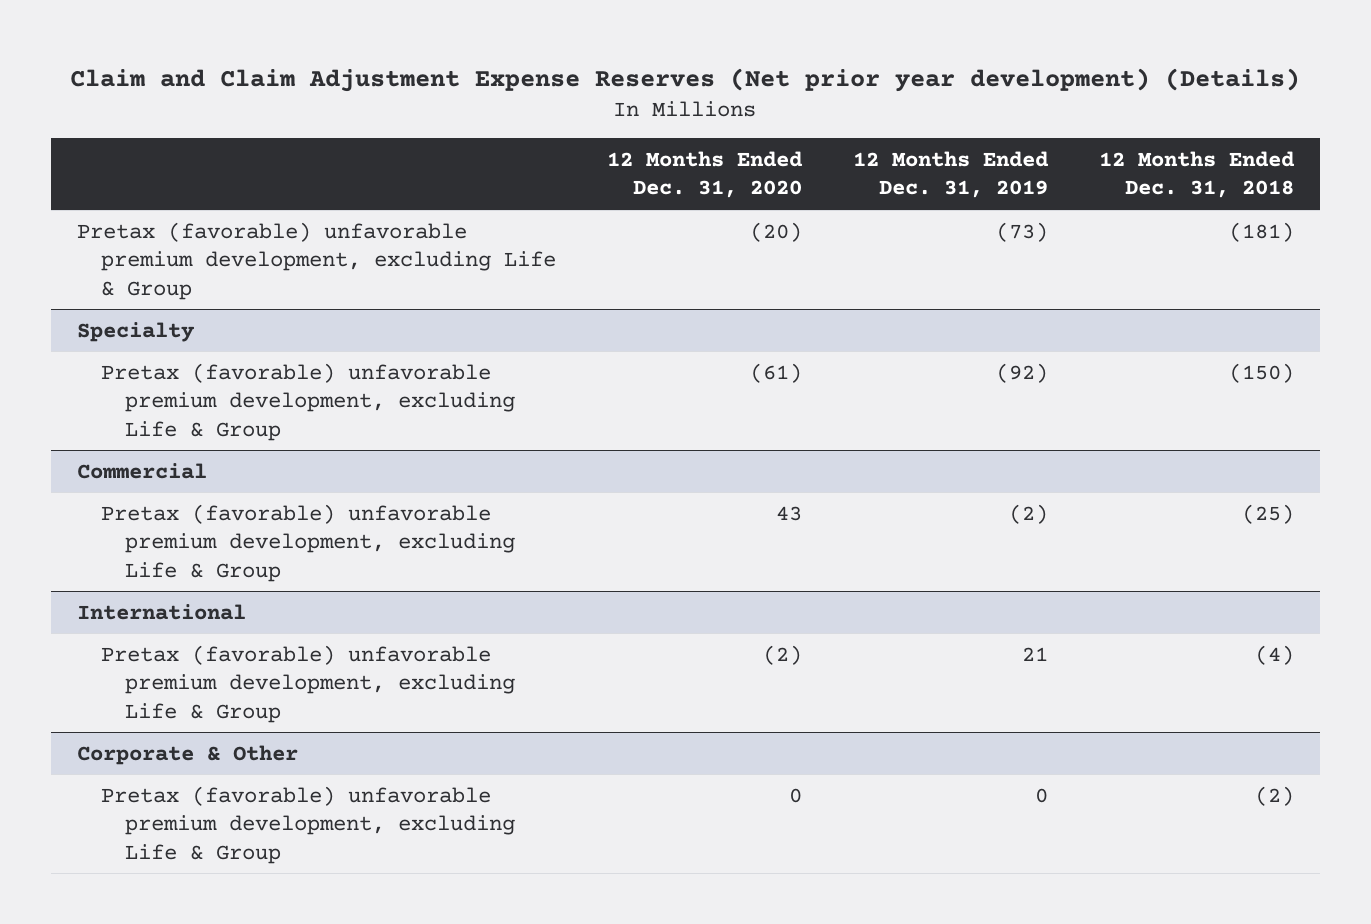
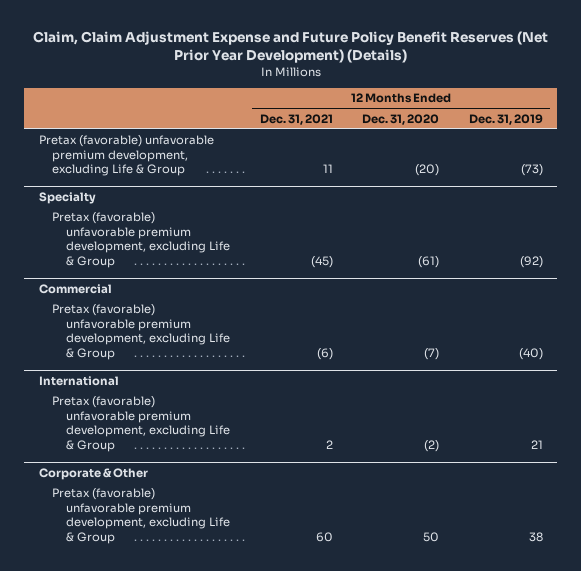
[70,67,1301,92] Claim and Claim Adjustment Expense Reserves (Net prior year development) (Details) -> [32,31,548,64] Claim, Claim Adjustment Expense and Future Policy Benefit Reserves (Net Prior Year Development) (Details)
[1099,150,1296,199] 12 Months Ended Dec. 31, 2018 -> none
none -> [259,113,333,125] Dec. 31, 2021
[775,505,802,521] 43 -> [424,347,440,360] (7)
[1009,503,1049,524] (2) -> [518,347,543,360] (40)
[788,787,802,803] 0 -> [423,531,440,542] 50
[1035,787,1049,803] 0 -> [528,531,543,542] 38

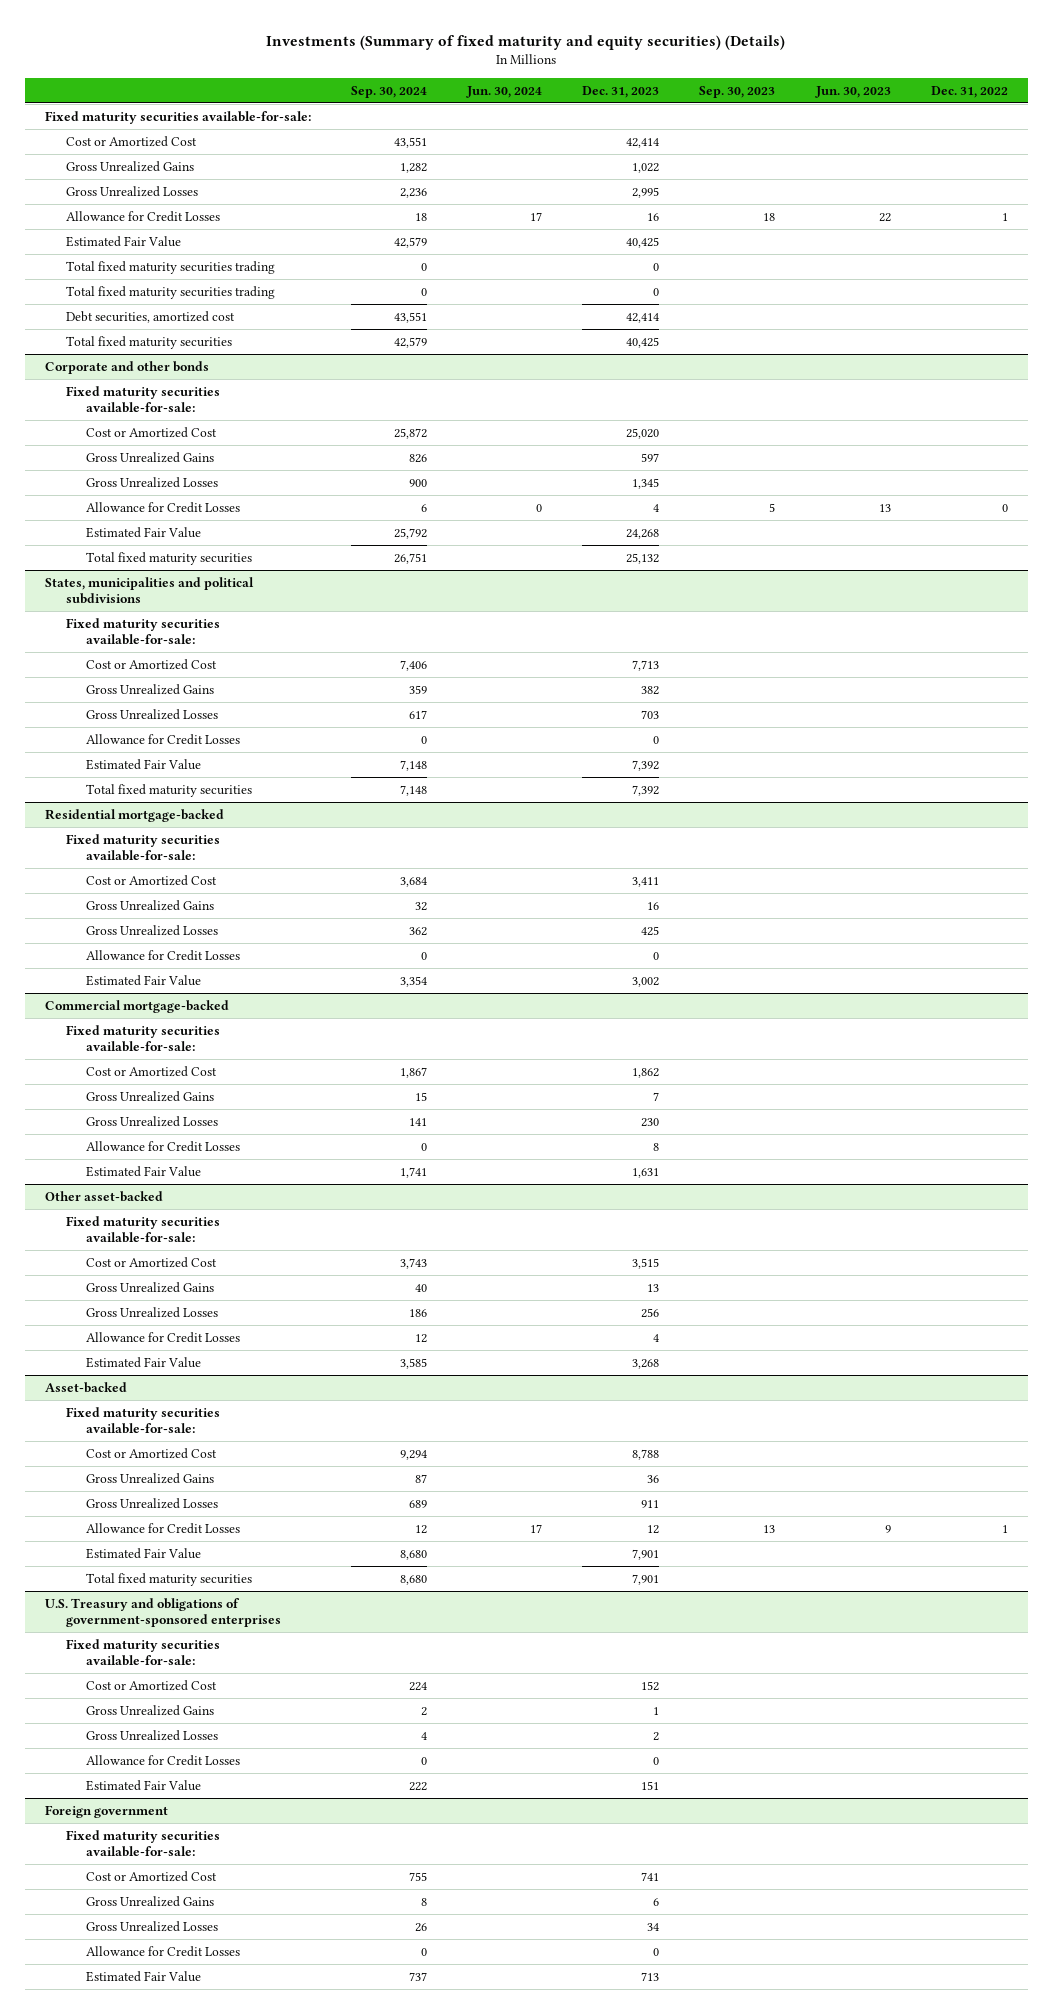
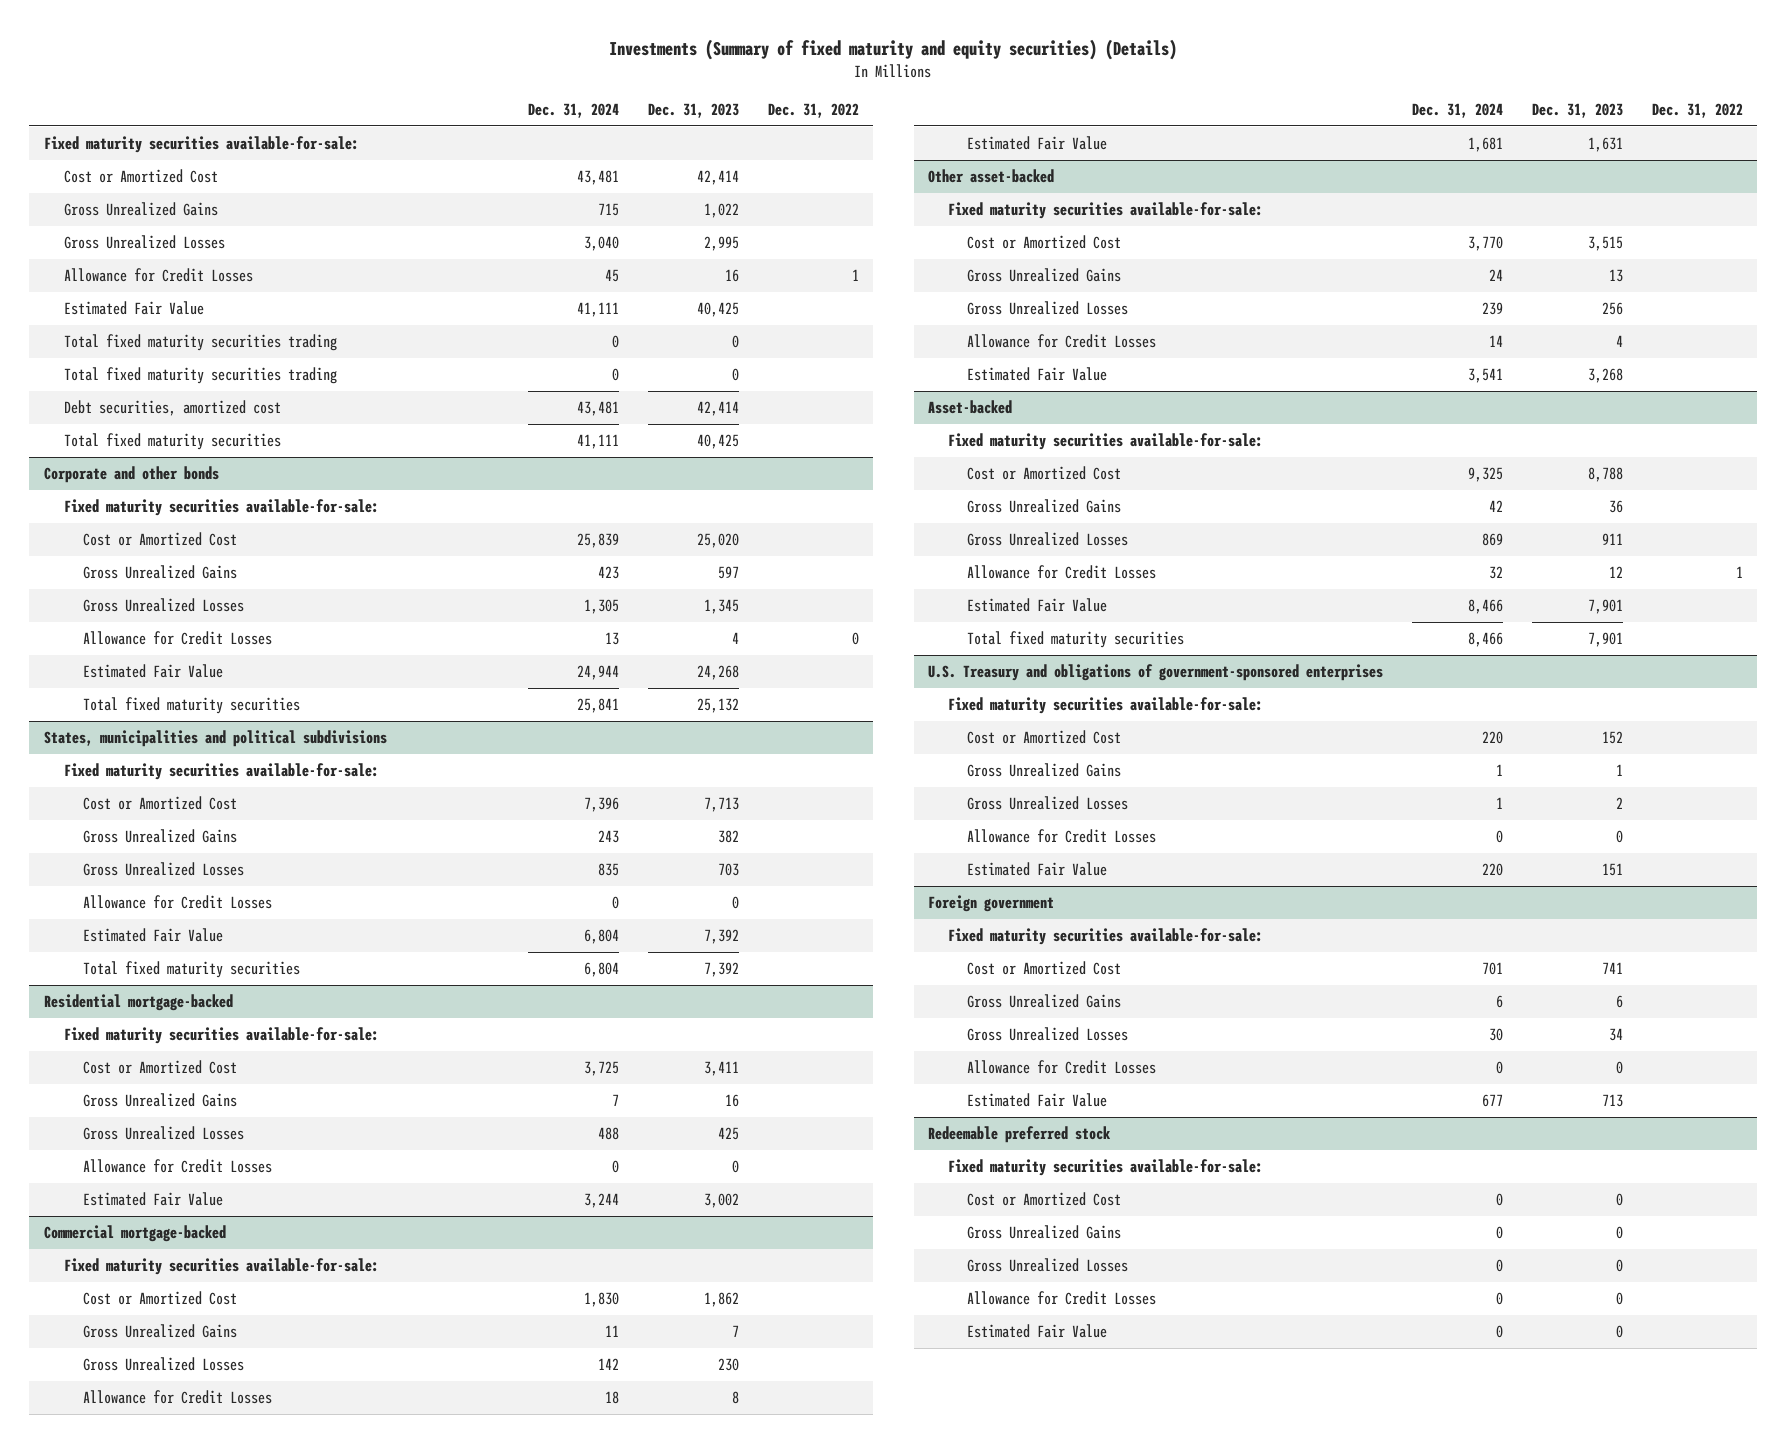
[351,85,428,98] Sep. 30, 2024 -> none
[466,85,543,98] Jun. 30, 2024 -> none
[699,85,776,98] Sep. 30, 2023 -> none
[814,85,891,98] Jun. 30, 2023 -> none
none -> [527,103,619,119] Dec. 31, 2024
none -> [928,1126,1112,1144] Redeemable preferred stock
none -> [947,1159,1263,1177] Fixed maturity securities available-for-sale:
none -> [967,1192,1122,1207] Cost or Amortized Cost
none -> [967,1225,1122,1240] Gross Unrealized Gains
none -> [967,1258,1129,1273] Gross Unrealized Losses
none -> [967,1291,1157,1306] Allowance for Credit Losses
none -> [967,1324,1108,1339] Estimated Fair Value

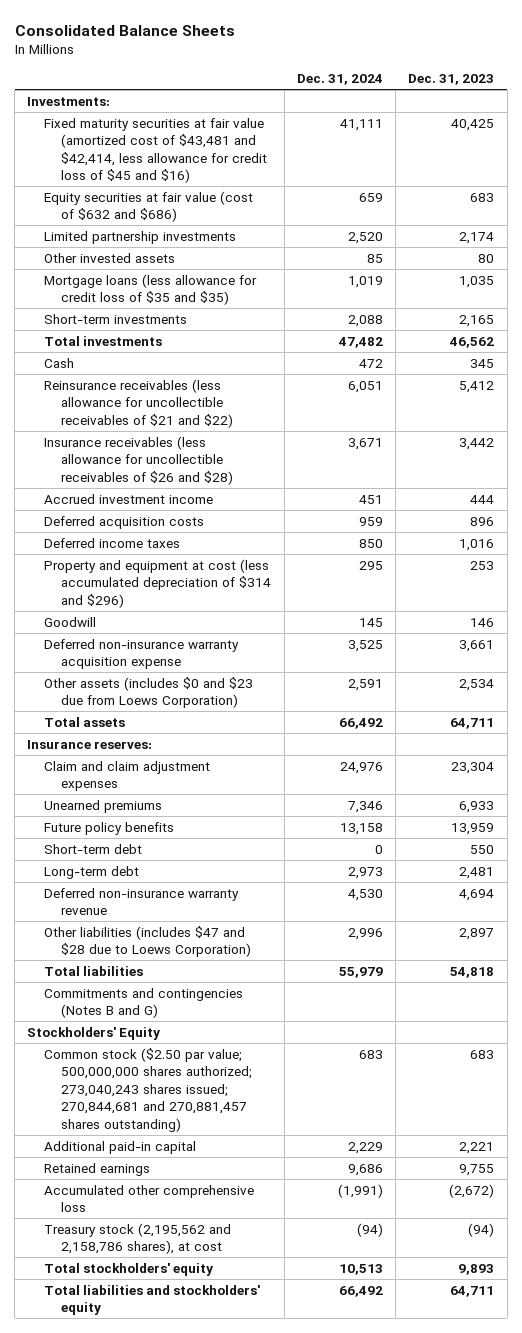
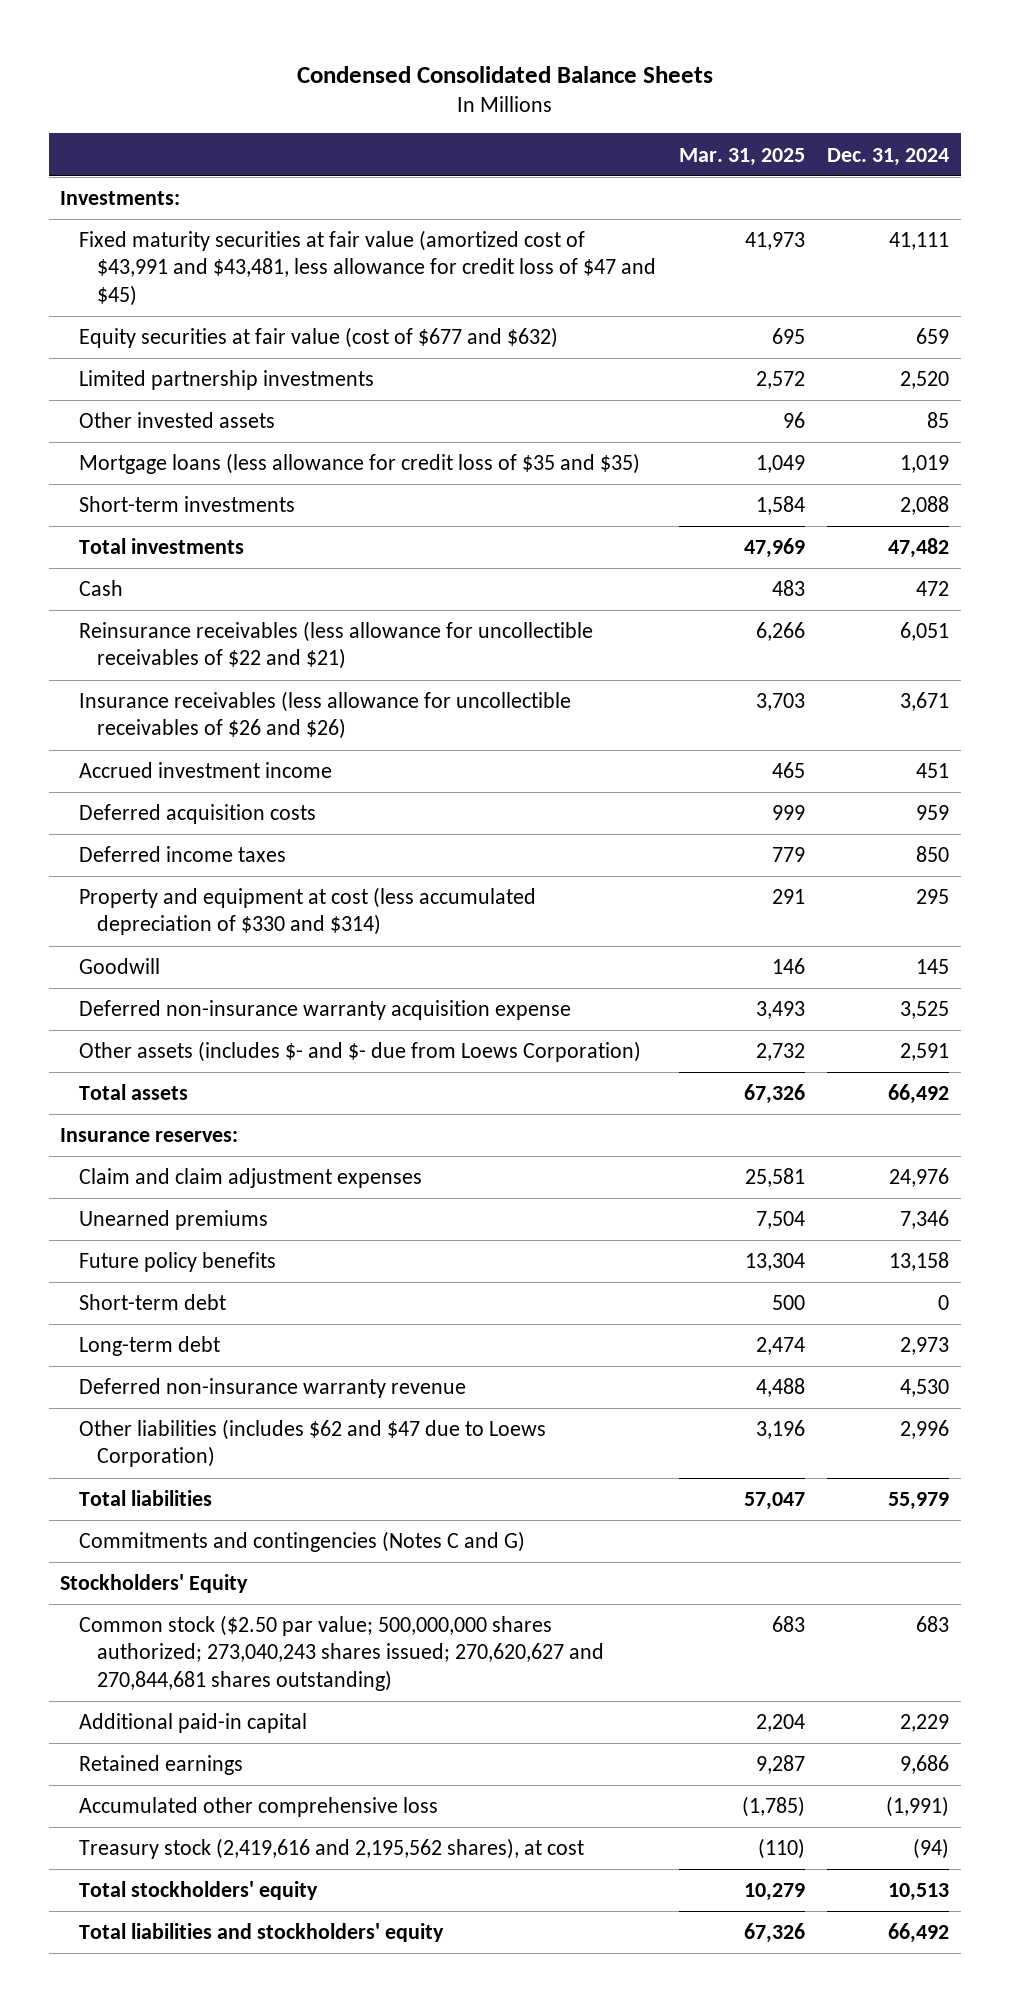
[14,24,235,36] Consolidated Balance Sheets -> [296,65,713,83] Condensed Consolidated Balance Sheets
[408,74,495,86] Dec. 31, 2023 -> none
none -> [678,147,805,166] Mar. 31, 2025
[44,117,268,184] Fixed maturity securities at fair value (amortized cost of $43,481 and $42,414, less allowance for credit loss of $45 and $16) -> [78,230,657,306] Fixed maturity securities at fair value (amortized cost of $43,991 and $43,481, less allowance for credit loss of $47 and $45)
[44,190,254,223] Equity securities at fair value (cost of $632 and $686) -> [78,327,558,349] Equity securities at fair value (cost of $677 and $632)
[44,378,234,428] Reinsurance receivables (less allowance for uncollectible receivables of $21 and $22) -> [78,621,593,670] Reinsurance receivables (less allowance for uncollectible receivables of $22 and $21)
[44,435,234,485] Insurance receivables (less allowance for uncollectible receivables of $26 and $28) -> [78,691,571,740] Insurance receivables (less allowance for uncollectible receivables of $26 and $26)
[44,558,272,608] Property and equipment at cost (less accumulated depreciation of $314 and $296) -> [78,887,536,936] Property and equipment at cost (less accumulated depreciation of $330 and $314)
[44,676,254,709] Other assets (includes $0 and $23 due from Loews Corporation) -> [78,1041,641,1063] Other assets (includes $- and $- due from Loews Corporation)
[44,925,252,958] Other liabilities (includes $47 and $28 due to Loews Corporation) -> [78,1419,546,1468] Other liabilities (includes $62 and $47 due to Loews Corporation)
[44,987,244,1019] Commitments and contingencies (Notes B and G) -> [78,1531,525,1553] Commitments and contingencies (Notes C and G)
[44,1047,253,1132] Common stock ($2.50 par value; 500,000,000 shares authorized; 273,040,243 shares issued; 270,844,681 and 270,881,457 shares outstanding) -> [78,1615,605,1691] Common stock ($2.50 par value; 500,000,000 shares authorized; 273,040,243 shares issued; 270,620,627 and 270,844,681 shares outstanding)
[44,1222,232,1255] Treasury stock (2,195,562 and 2,158,786 shares), at cost -> [78,1838,584,1860] Treasury stock (2,419,616 and 2,195,562 shares), at cost

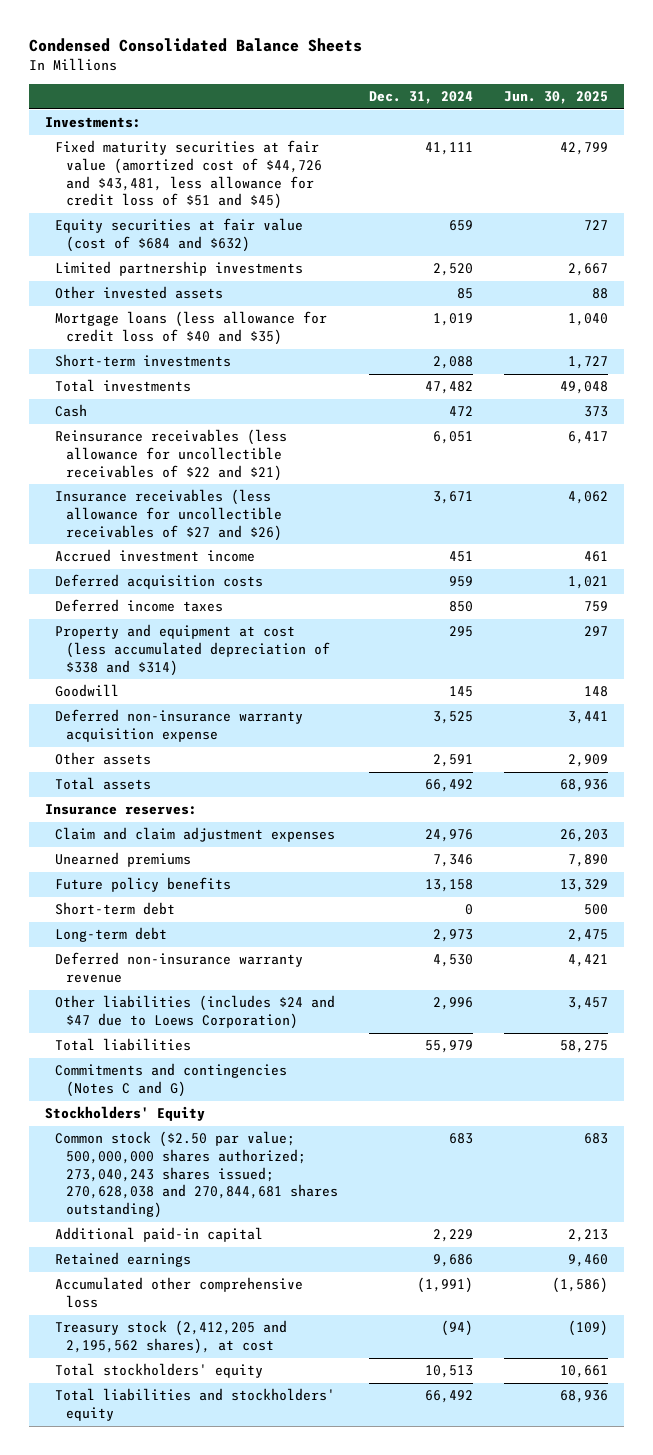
[678,147,805,166] Mar. 31, 2025 -> none
none -> [504,91,609,105] Jun. 30, 2025
[78,230,657,306] Fixed maturity securities at fair value (amortized cost of $43,991 and $43,481, less allowance for credit loss of $47 and $45) -> [55,140,322,210] Fixed maturity securities at fair value (amortized cost of $44,726 and $43,481, less allowance for credit loss of $51 and $45)
[78,327,558,349] Equity securities at fair value (cost of $677 and $632) -> [55,218,304,253] Equity securities at fair value (cost of $684 and $632)
[78,453,640,475] Mortgage loans (less allowance for credit loss of $35 and $35) -> [55,311,328,346] Mortgage loans (less allowance for credit loss of $40 and $35)
[78,691,571,740] Insurance receivables (less allowance for uncollectible receivables of $26 and $26) -> [55,489,282,541] Insurance receivables (less allowance for uncollectible receivables of $27 and $26)
[78,887,536,936] Property and equipment at cost (less accumulated depreciation of $330 and $314) -> [55,624,330,676] Property and equipment at cost (less accumulated depreciation of $338 and $314)
[78,1041,641,1063] Other assets (includes $- and $- due from Loews Corporation) -> [55,752,152,766] Other assets
[78,1419,546,1468] Other liabilities (includes $62 and $47 due to Loews Corporation) -> [55,995,336,1030] Other liabilities (includes $24 and $47 due to Loews Corporation)
[78,1615,605,1691] Common stock ($2.50 par value; 500,000,000 shares authorized; 273,040,243 shares issued; 270,620,627 and 270,844,681 shares outstanding) -> [55,1131,338,1218] Common stock ($2.50 par value; 500,000,000 shares authorized; 273,040,243 shares issued; 270,628,038 and 270,844,681 shares outstanding)
[78,1838,584,1860] Treasury stock (2,419,616 and 2,195,562 shares), at cost -> [55,1320,288,1355] Treasury stock (2,412,205 and 2,195,562 shares), at cost

